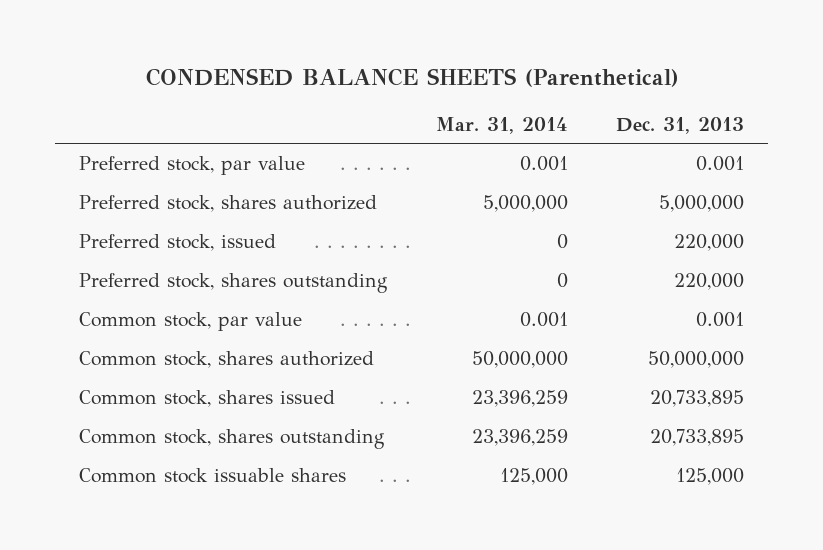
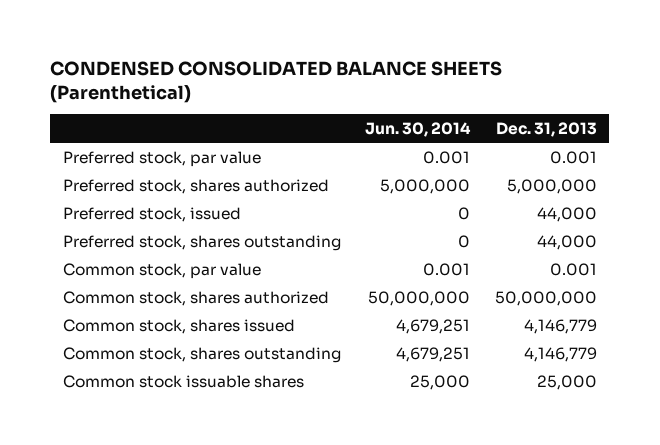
[145,67,679,87] CONDENSED BALANCE SHEETS (Parenthetical) -> [50,60,503,103] CONDENSED CONSOLIDATED BALANCE SHEETS (Parenthetical)
[435,116,568,134] Mar. 31, 2014 -> none
none -> [365,121,472,137] Jun. 30, 2014
[674,234,745,252] 220,000 -> [536,206,597,222] 44,000
[674,273,745,291] 220,000 -> [536,234,597,250] 44,000
[650,390,745,408] 20,733,895 -> [523,318,597,334] 4,146,779
[650,429,745,447] 20,733,895 -> [523,346,597,362] 4,146,779
[676,468,745,486] 125,000 -> [536,374,597,390] 25,000

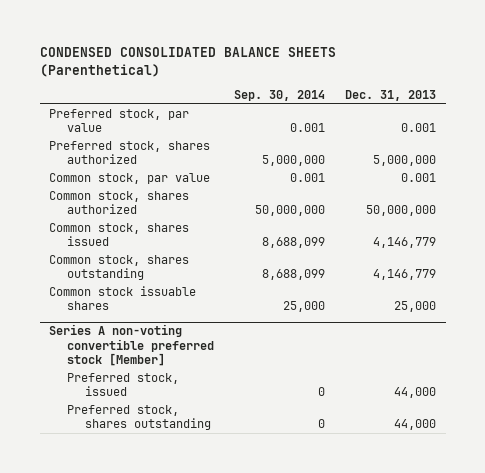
[365,121,472,137] Jun. 30, 2014 -> none
none -> [234,90,326,102] Sep. 30, 2014
[62,206,241,222] Preferred stock, issued -> none
[62,234,341,251] Preferred stock, shares outstanding -> none
none -> [49,324,215,366] Series A non-voting convertible preferred stock [Member]
none -> [67,373,180,397] Preferred stock, issued
none -> [67,405,211,431] Preferred stock, shares outstanding

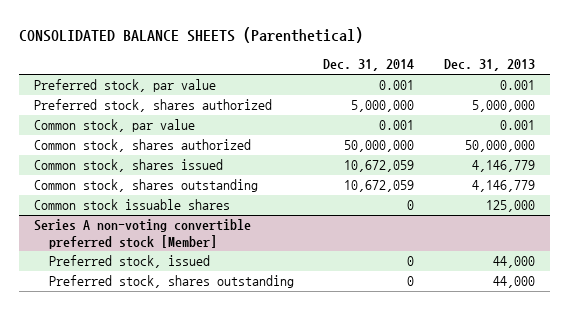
[39,47,336,77] CONDENSED CONSOLIDATED BALANCE SHEETS (Parenthetical) -> [18,27,363,44] CONSOLIDATED BALANCE SHEETS (Parenthetical)
[234,90,326,102] Sep. 30, 2014 -> none
none -> [323,59,415,72] Dec. 31, 2014
[393,301,436,313] 25,000 -> [486,200,536,213] 125,000

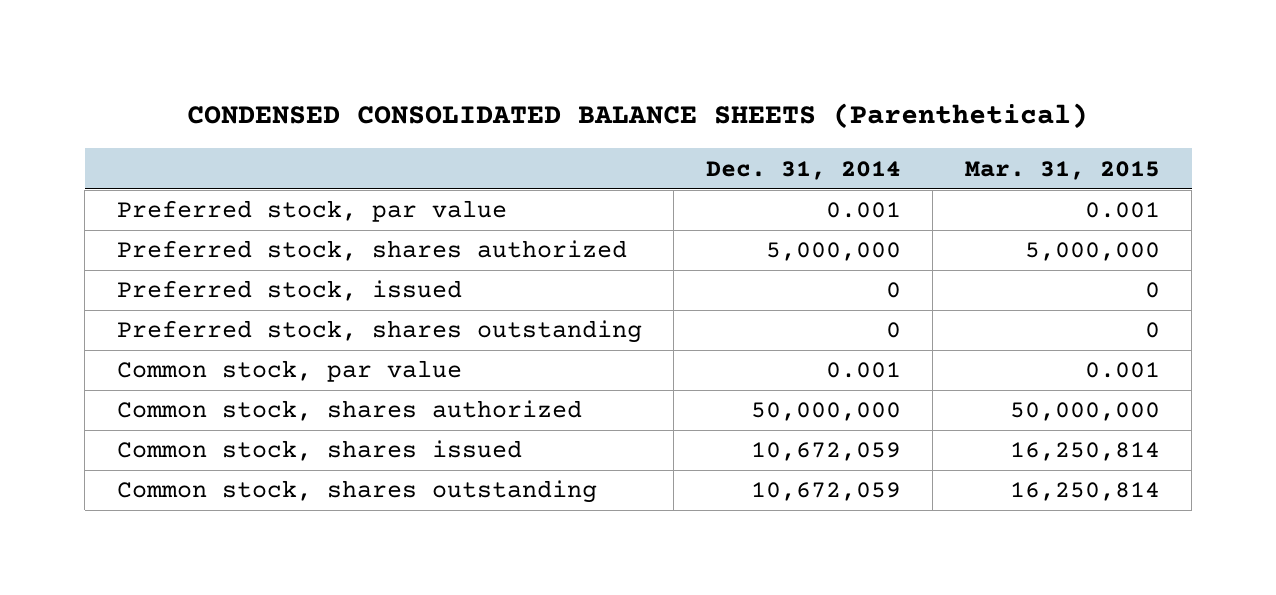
[18,27,363,44] CONSOLIDATED BALANCE SHEETS (Parenthetical) -> [187,103,1089,130] CONDENSED CONSOLIDATED BALANCE SHEETS (Parenthetical)
[444,59,536,72] Dec. 31, 2013 -> none
none -> [964,160,1160,180] Mar. 31, 2015
none -> [116,280,462,302] Preferred stock, issued
none -> [116,320,642,344] Preferred stock, shares outstanding
[33,199,230,211] Common stock issuable shares -> none
[33,219,251,249] Series A non-voting convertible preferred stock [Member] -> none
[48,255,210,269] Preferred stock, issued -> none
[48,275,294,289] Preferred stock, shares outstanding -> none

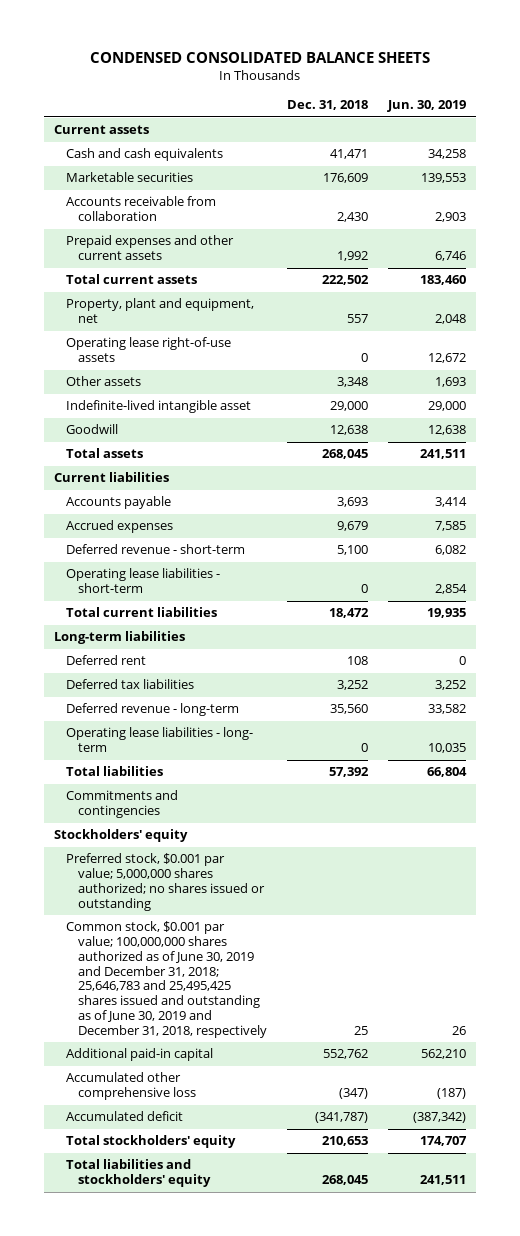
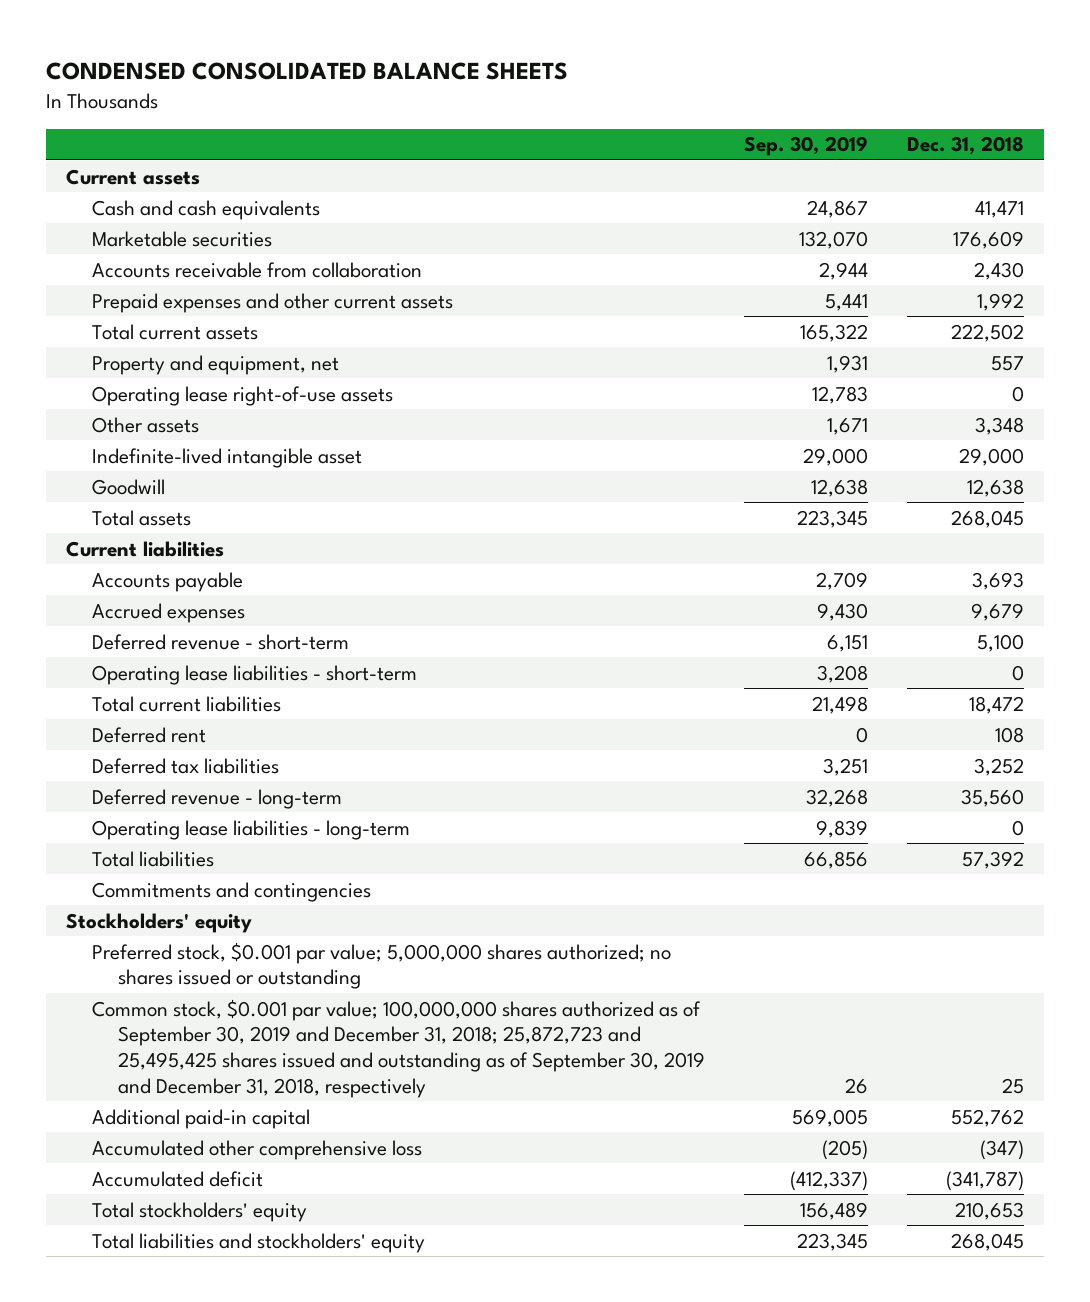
[387,100,467,113] Jun. 30, 2019 -> none
none -> [744,136,869,157] Sep. 30, 2019
[65,298,254,324] Property, plant and equipment, net -> [92,354,340,375] Property and equipment, net
[53,631,185,645] Long-term liabilities -> none
[65,727,253,753] Operating lease liabilities - long- term -> [92,819,411,840] Operating lease liabilities - long-term
[65,921,267,1038] Common stock, $0.001 par value; 100,000,000 shares authorized as of June 30, 2019 and December 31, 2018; 25,646,783 and 25,495,425 shares issued and outstanding as of June 30, 2019 and December 31, 2018, respectively -> [92,998,706,1098] Common stock, $0.001 par value; 100,000,000 shares authorized as of September 30, 2019 and December 31, 2018; 25,872,723 and 25,495,425 shares issued and outstanding as of September 30, 2019 and December 31, 2018, respectively

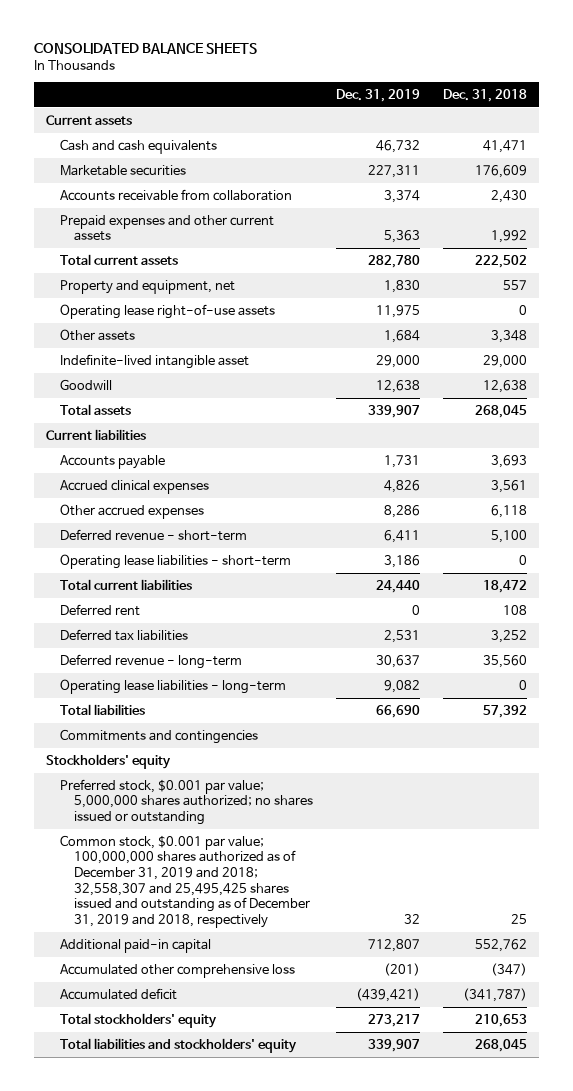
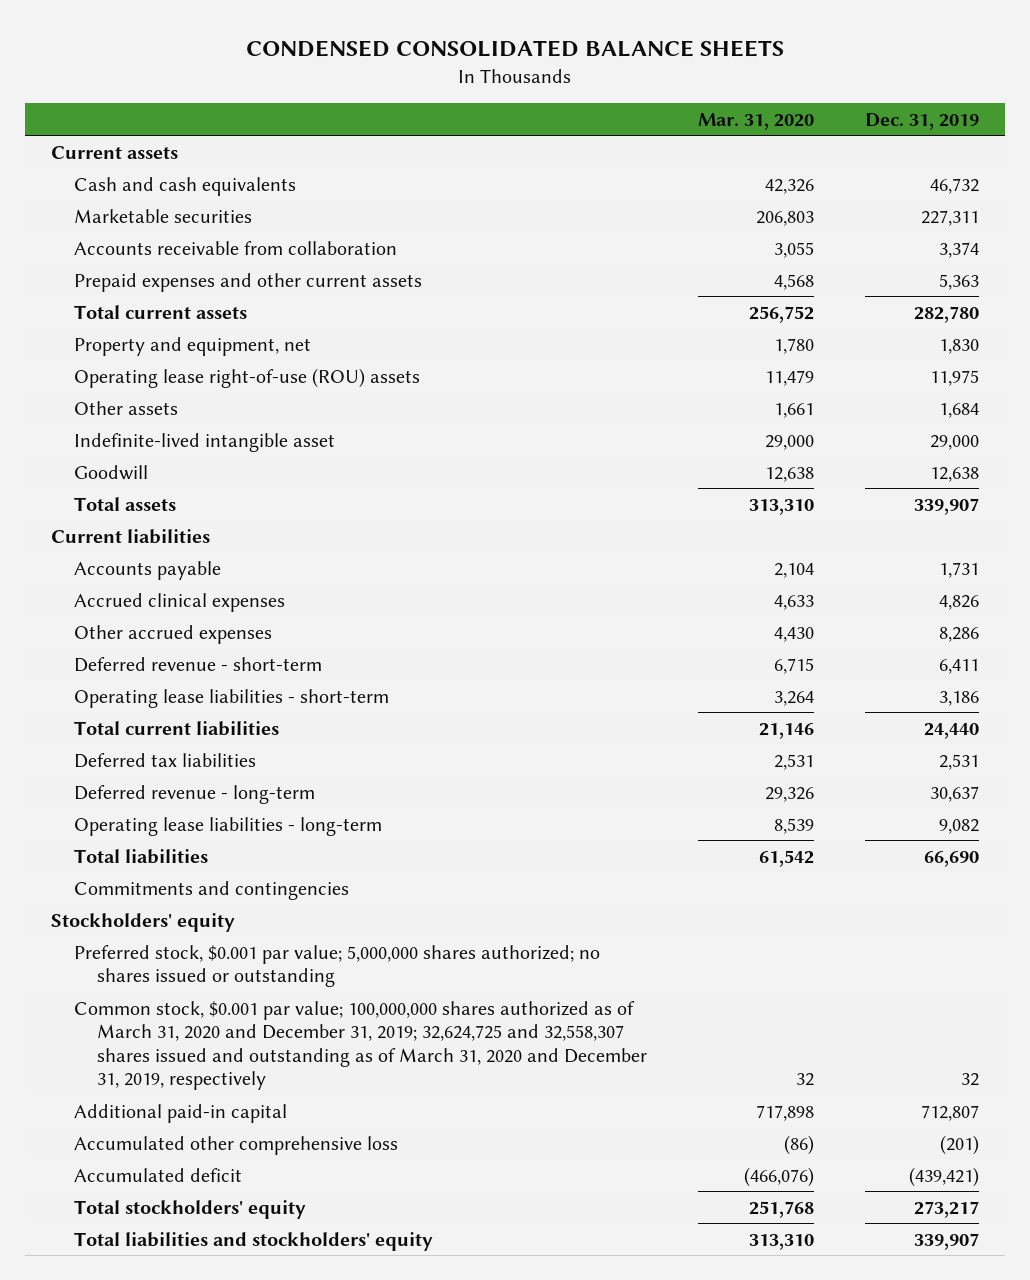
[34,43,258,55] CONSOLIDATED BALANCE SHEETS -> [245,40,784,58] CONDENSED CONSOLIDATED BALANCE SHEETS
[443,88,528,102] Dec. 31, 2018 -> none
none -> [697,112,814,130] Mar. 31, 2020
[59,303,275,319] Operating lease right-of-use assets -> [73,367,420,388] Operating lease right-of-use (ROU) assets
[59,603,140,616] Deferred rent -> none
[59,834,311,929] Common stock, $0.001 par value; 100,000,000 shares authorized as of December 31, 2019 and 2018; 32,558,307 and 25,495,425 shares issued and outstanding as of December 31, 2019 and 2018, respectively -> [73,1000,647,1091] Common stock, $0.001 par value; 100,000,000 shares authorized as of March 31, 2020 and December 31, 2019; 32,624,725 and 32,558,307 shares issued and outstanding as of March 31, 2020 and December 31, 2019, respectively

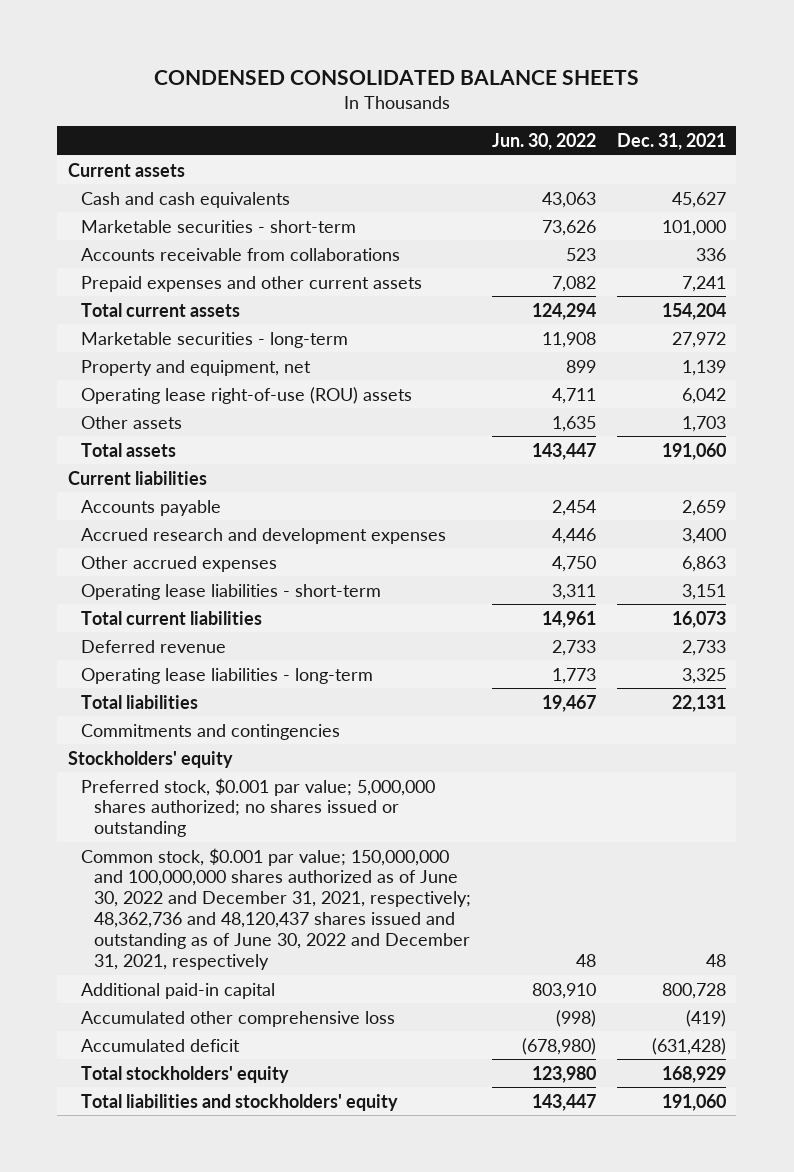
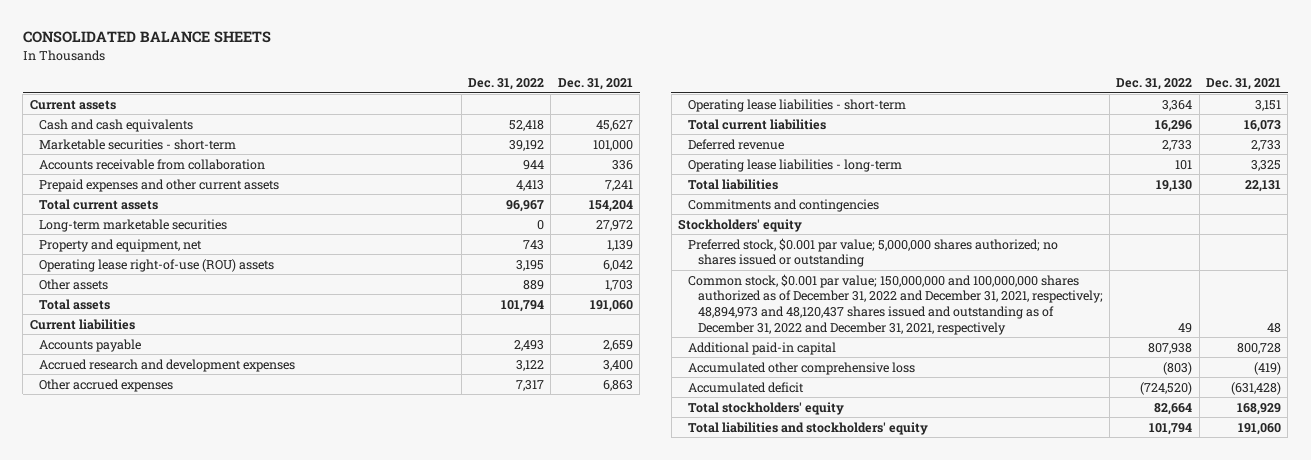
[153,69,639,85] CONDENSED CONSOLIDATED BALANCE SHEETS -> [22,31,271,44] CONSOLIDATED BALANCE SHEETS
[491,132,596,150] Jun. 30, 2022 -> none
none -> [467,77,544,90] Dec. 31, 2022
[80,247,400,261] Accounts receivable from collaborations -> [39,158,266,170] Accounts receivable from collaboration
[80,331,348,348] Marketable securities - long-term -> [39,218,228,232] Long-term marketable securities
[80,847,471,970] Common stock, $0.001 par value; 150,000,000 and 100,000,000 shares authorized as of June 30, 2022 and December 31, 2021, respectively; 48,362,736 and 48,120,437 shares issued and outstanding as of June 30, 2022 and December 31, 2021, respectively -> [687,273,1103,335] Common stock, $0.001 par value; 150,000,000 and 100,000,000 shares authorized as of December 31, 2022 and December 31, 2021, respectively; 48,894,973 and 48,120,437 shares issued and outstanding as of December 31, 2022 and December 31, 2021, respectively

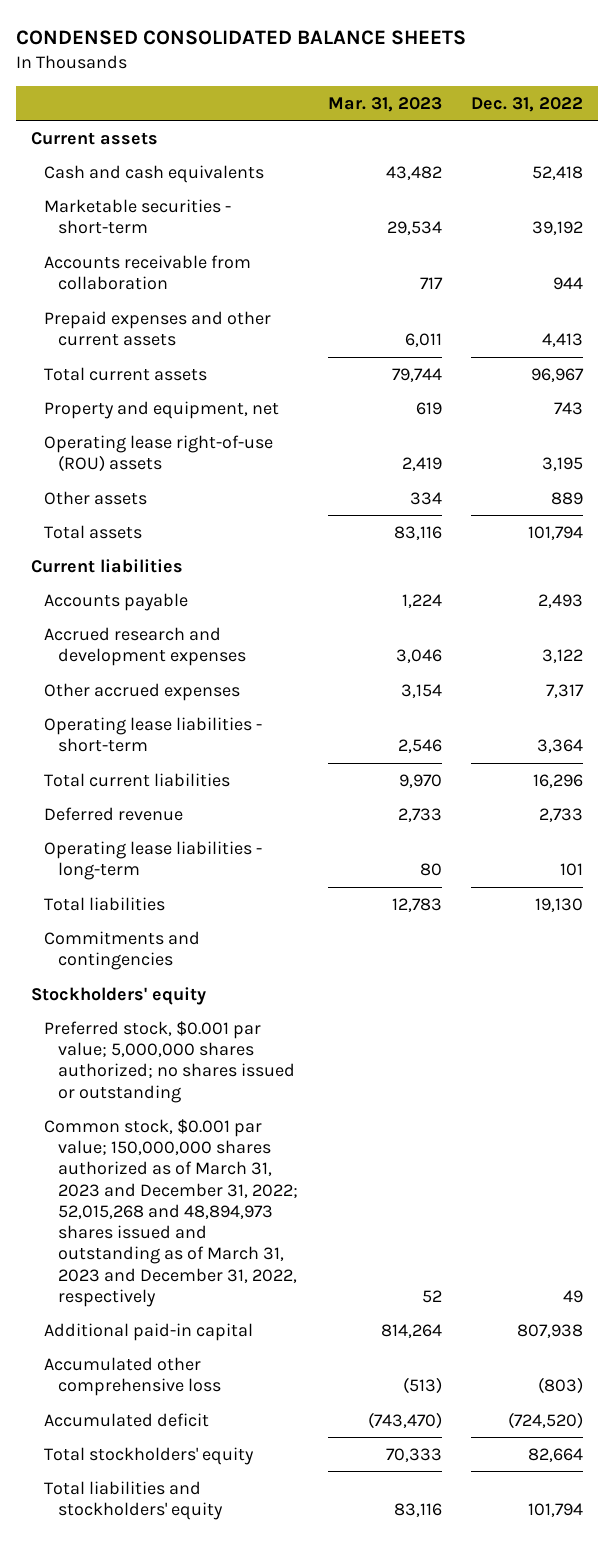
[22,31,271,44] CONSOLIDATED BALANCE SHEETS -> [15,29,466,45] CONDENSED CONSOLIDATED BALANCE SHEETS
[557,77,633,90] Dec. 31, 2021 -> none
none -> [327,96,442,112] Mar. 31, 2023
[39,218,228,232] Long-term marketable securities -> none
[687,273,1103,335] Common stock, $0.001 par value; 150,000,000 and 100,000,000 shares authorized as of December 31, 2022 and December 31, 2021, respectively; 48,894,973 and 48,120,437 shares issued and outstanding as of December 31, 2022 and December 31, 2021, respectively -> [44,1118,299,1307] Common stock, $0.001 par value; 150,000,000 shares authorized as of March 31, 2023 and December 31, 2022; 52,015,268 and 48,894,973 shares issued and outstanding as of March 31, 2023 and December 31, 2022, respectively

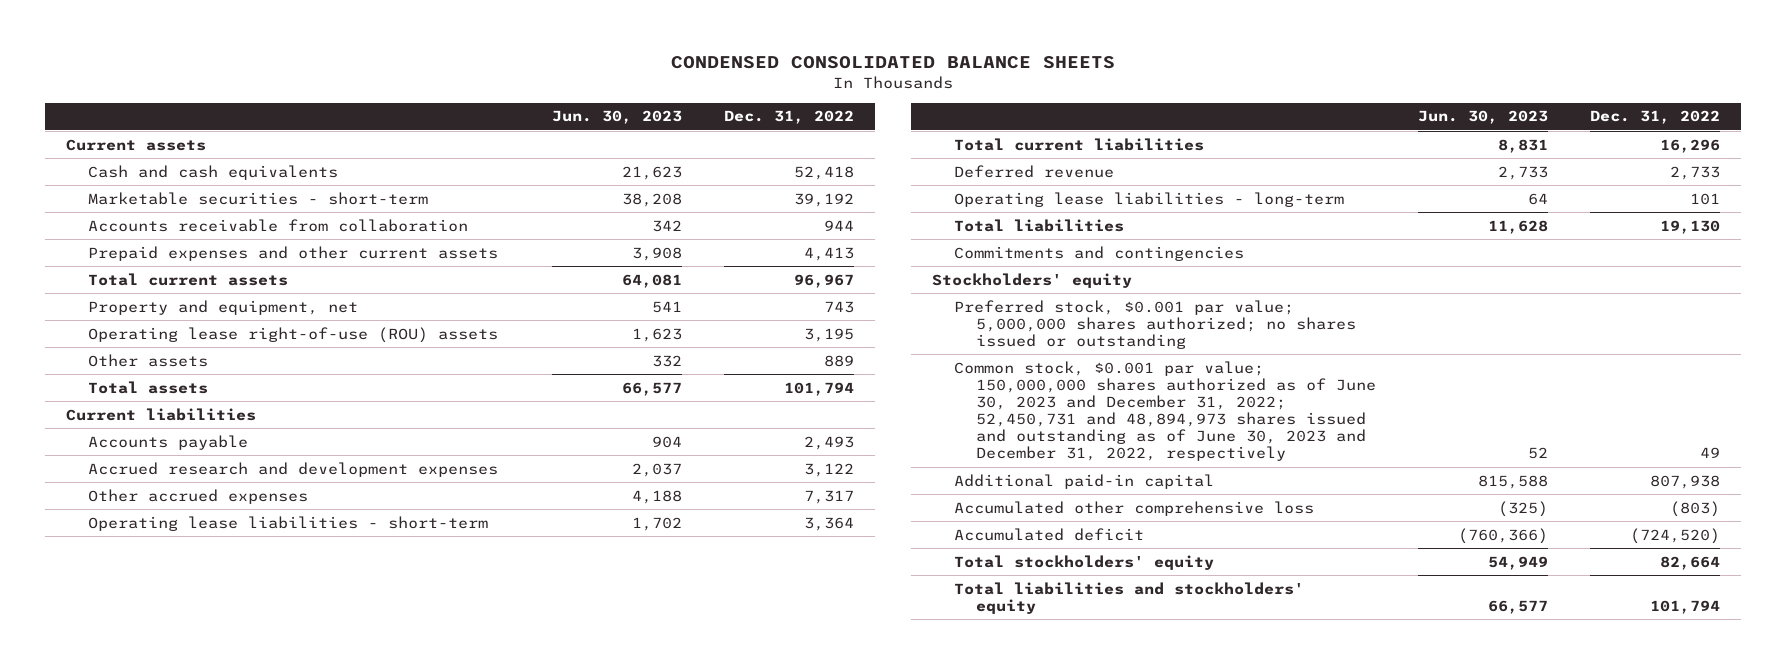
[327,96,442,112] Mar. 31, 2023 -> none
none -> [552,110,683,125] Jun. 30, 2023
[44,1118,299,1307] Common stock, $0.001 par value; 150,000,000 shares authorized as of March 31, 2023 and December 31, 2022; 52,015,268 and 48,894,973 shares issued and outstanding as of March 31, 2023 and December 31, 2022, respectively -> [954,360,1377,462] Common stock, $0.001 par value; 150,000,000 shares authorized as of June 30, 2023 and December 31, 2022; 52,450,731 and 48,894,973 shares issued and outstanding as of June 30, 2023 and December 31, 2022, respectively

